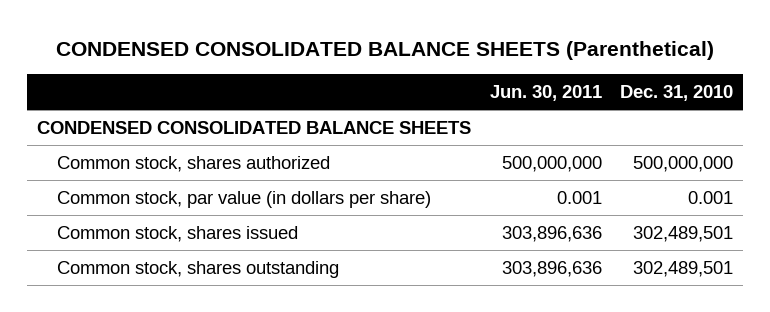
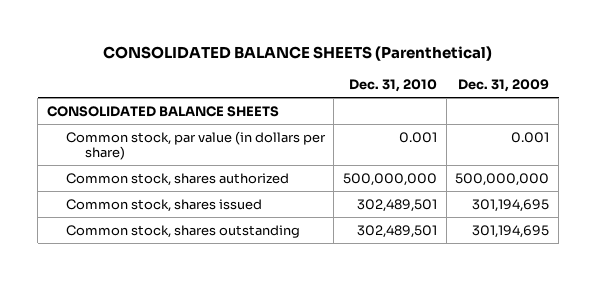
[56,40,715,60] CONDENSED CONSOLIDATED BALANCE SHEETS (Parenthetical) -> [103,46,493,62] CONSOLIDATED BALANCE SHEETS (Parenthetical)
[489,84,602,101] Jun. 30, 2011 -> none
none -> [458,79,550,93] Dec. 31, 2009
[36,120,471,134] CONDENSED CONSOLIDATED BALANCE SHEETS -> [46,105,279,117] CONSOLIDATED BALANCE SHEETS
[57,155,331,172] Common stock, shares authorized -> [65,172,289,186] Common stock, shares authorized

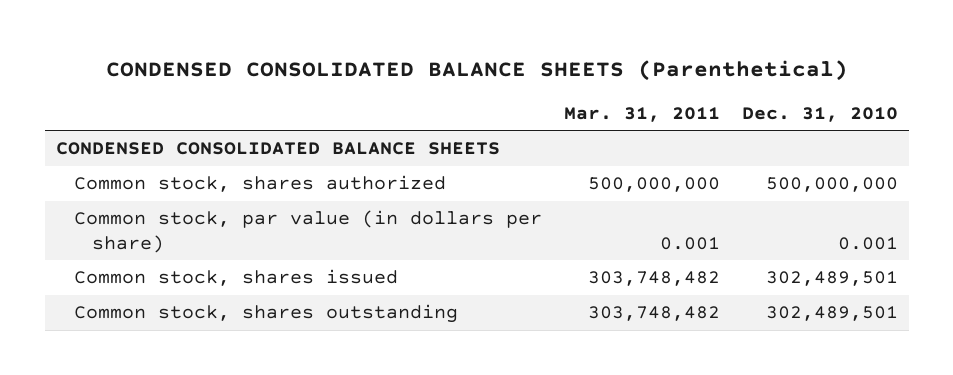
[103,46,493,62] CONSOLIDATED BALANCE SHEETS (Parenthetical) -> [105,59,848,81] CONDENSED CONSOLIDATED BALANCE SHEETS (Parenthetical)
[458,79,550,93] Dec. 31, 2009 -> none
none -> [563,106,720,122] Mar. 31, 2011
[46,105,279,117] CONSOLIDATED BALANCE SHEETS -> [55,142,500,156] CONDENSED CONSOLIDATED BALANCE SHEETS
[65,130,326,161] Common stock, par value (in dollars per share) -> [73,210,542,253] Common stock, par value (in dollars per share)

